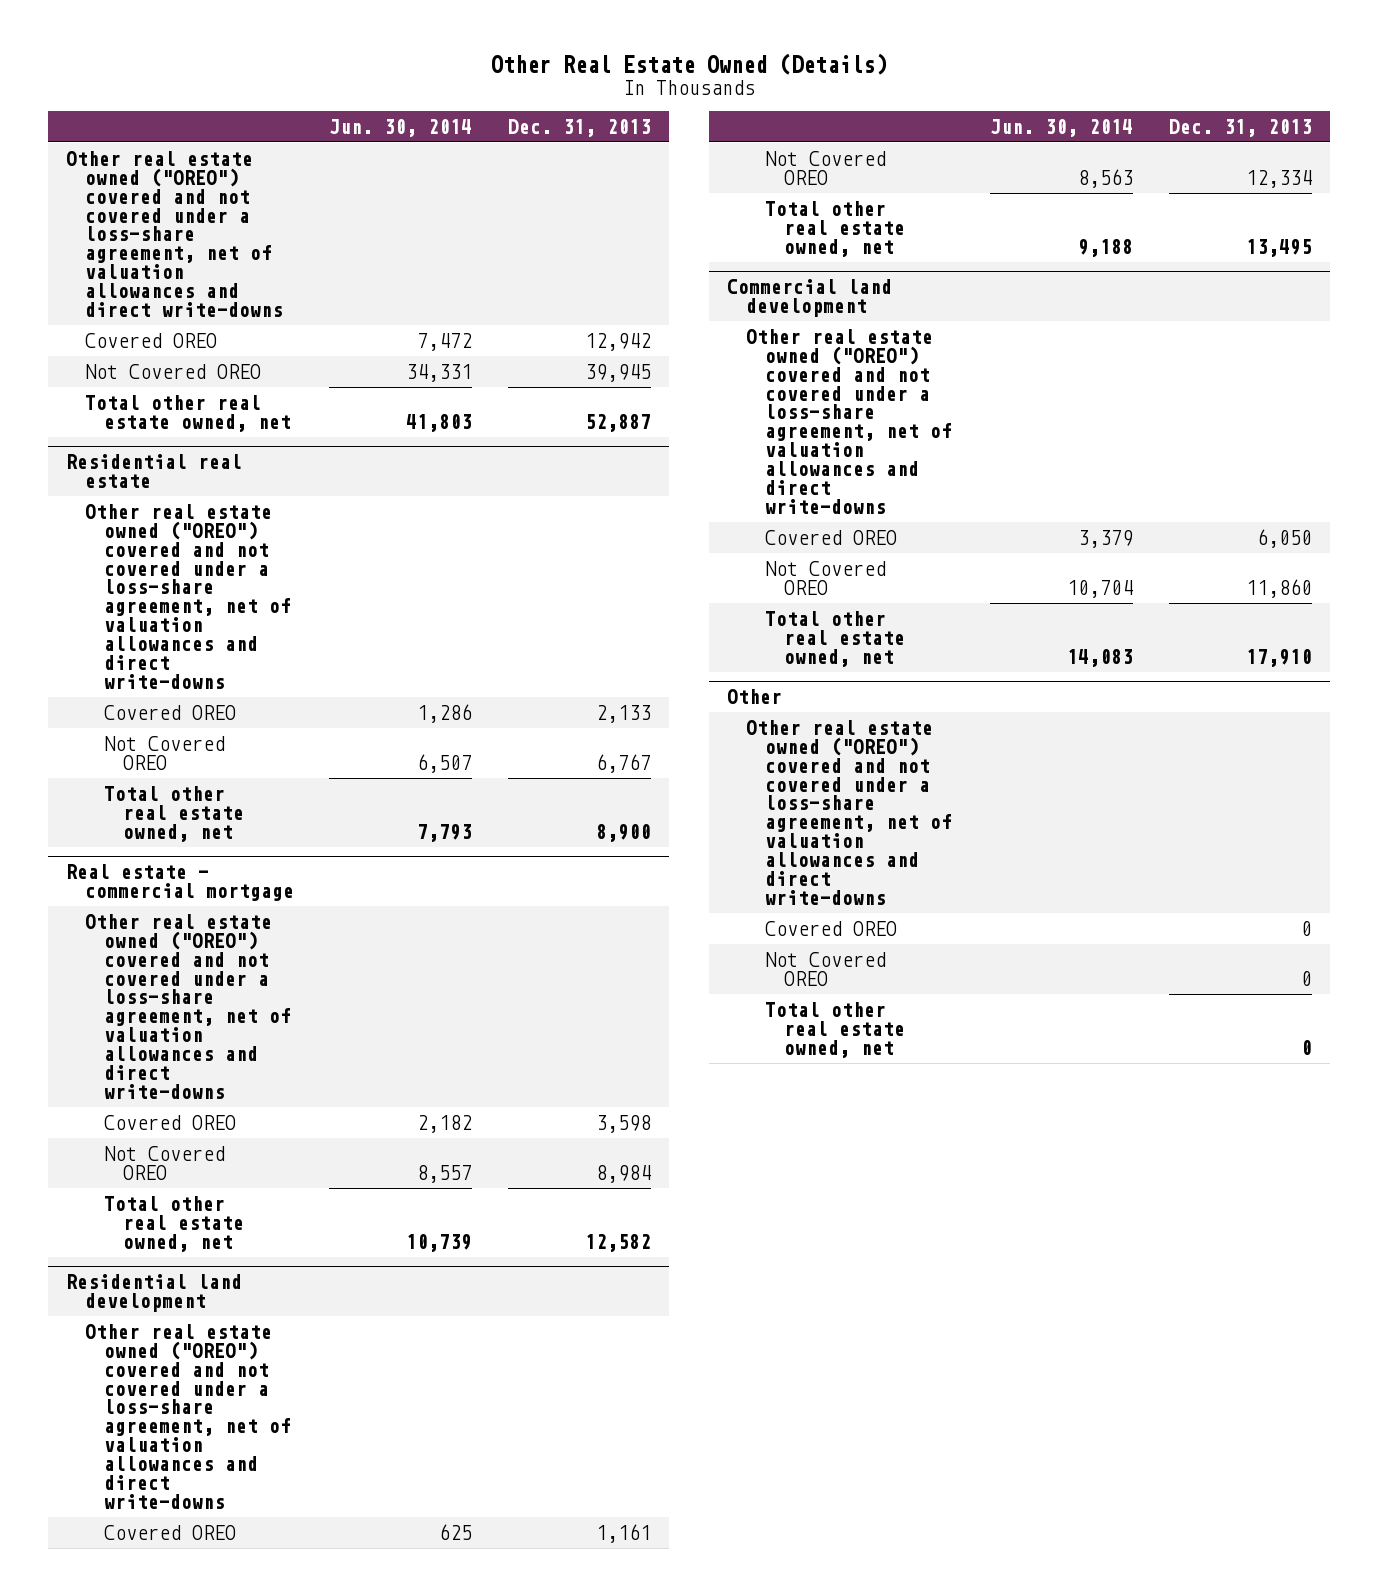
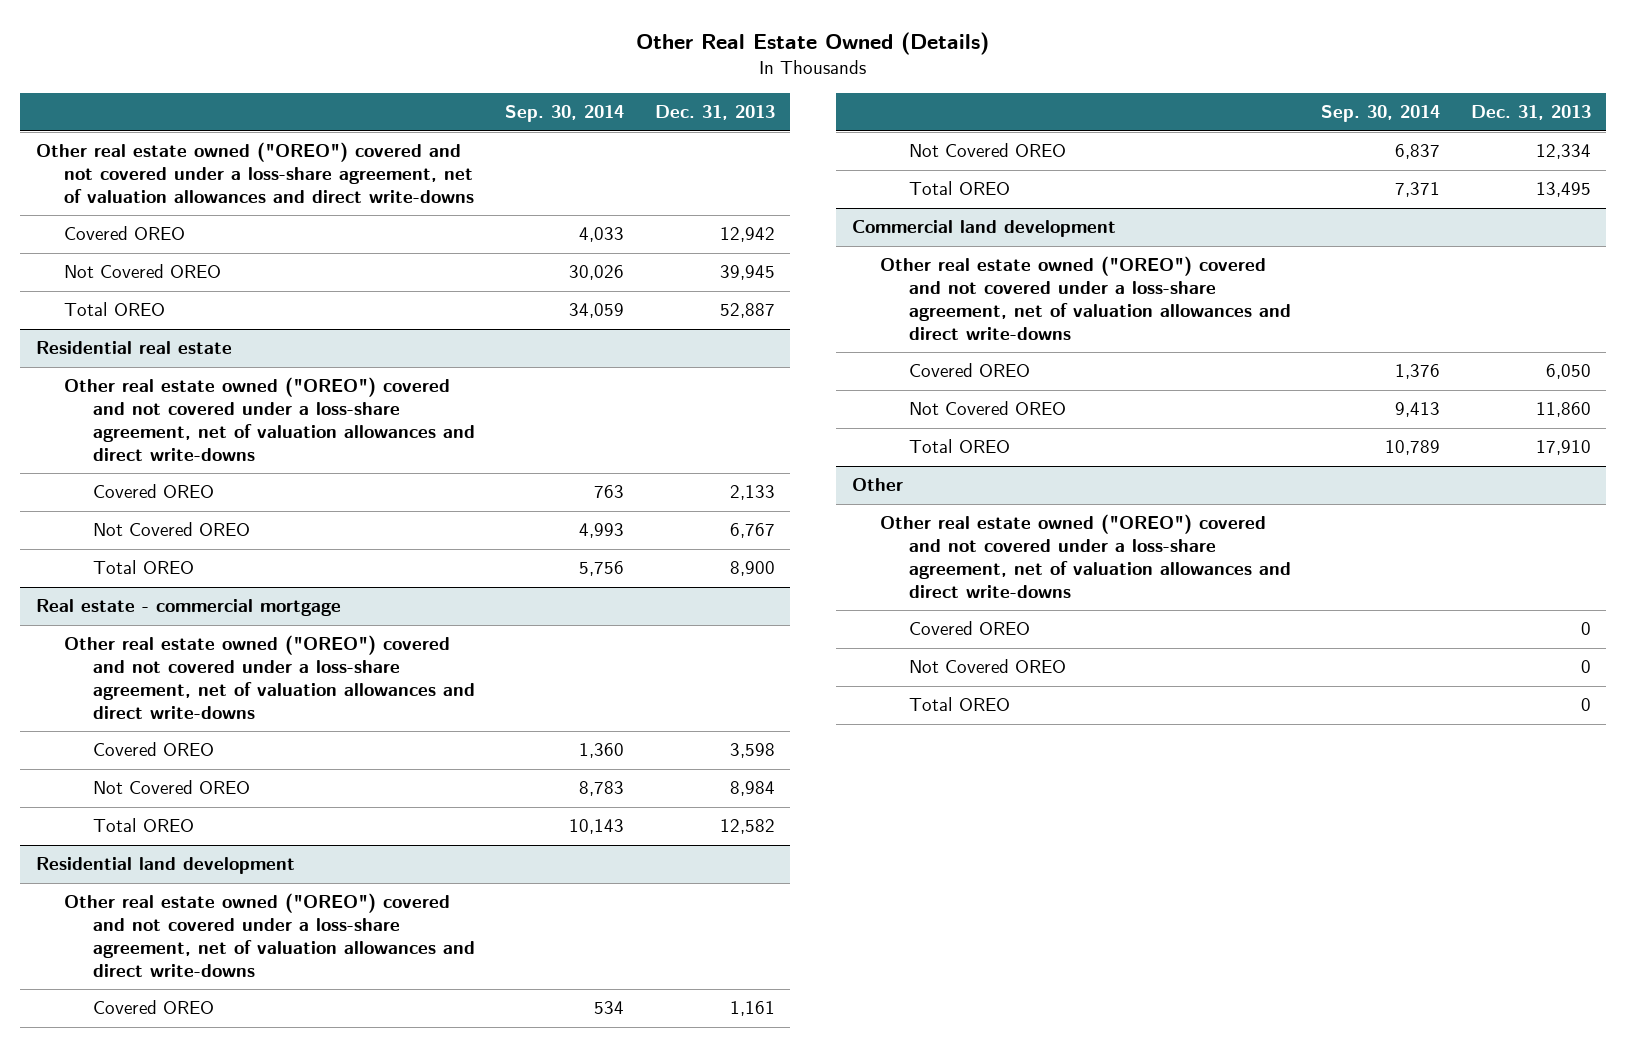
[329,118,473,137] Jun. 30, 2014 -> none
none -> [505,105,625,123] Sep. 30, 2014
[84,394,291,432] Total other real estate owned, net -> [64,302,166,317] Total OREO
[103,785,244,842] Total other real estate owned, net -> [93,560,195,575] Total OREO
[103,1195,244,1252] Total other real estate owned, net -> [93,818,195,833] Total OREO
[764,200,905,257] Total other real estate owned, net -> [909,181,1011,196] Total OREO
[764,610,905,667] Total other real estate owned, net -> [909,439,1011,454] Total OREO
[764,1001,905,1058] Total other real estate owned, net -> [909,697,1011,712] Total OREO

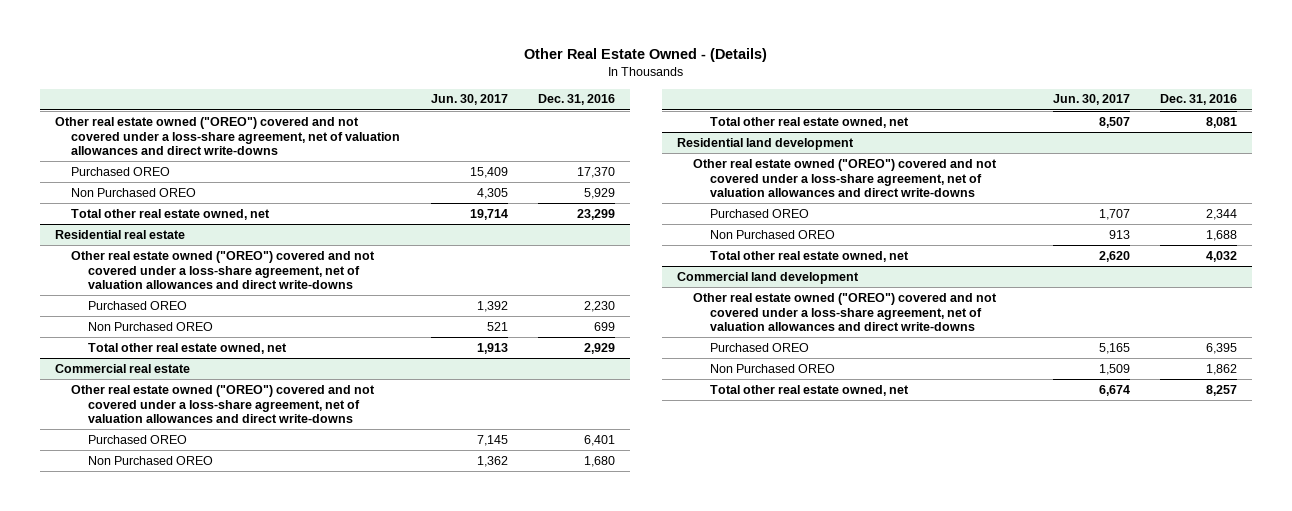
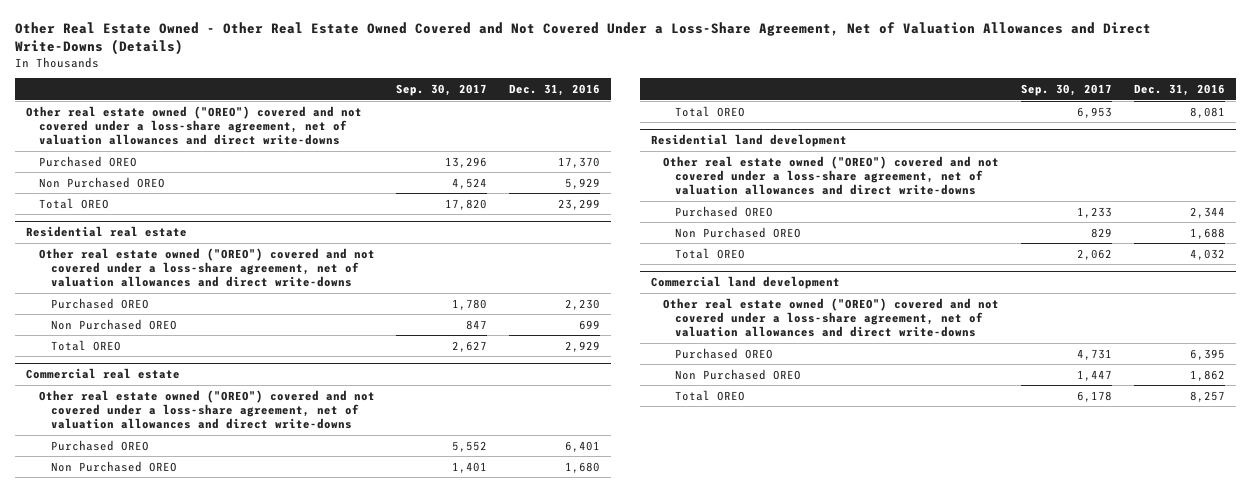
[523,48,767,63] Other Real Estate Owned - (Details) -> [15,22,1152,56] Other Real Estate Owned - Other Real Estate Owned Covered and Not Covered Under a Loss-Share Agreement, Net of Valuation Allowances and Direct Write-Downs (Details)
[430,94,508,106] Jun. 30, 2017 -> none
none -> [396,84,488,97] Sep. 30, 2017
[71,208,271,220] Total other real estate owned, net -> [38,197,109,209] Total OREO
[87,342,287,354] Total other real estate owned, net -> [50,339,121,351] Total OREO
[709,116,909,128] Total other real estate owned, net -> [675,105,746,117] Total OREO
[709,250,909,262] Total other real estate owned, net -> [675,247,746,259] Total OREO
[709,384,909,396] Total other real estate owned, net -> [675,389,746,401] Total OREO

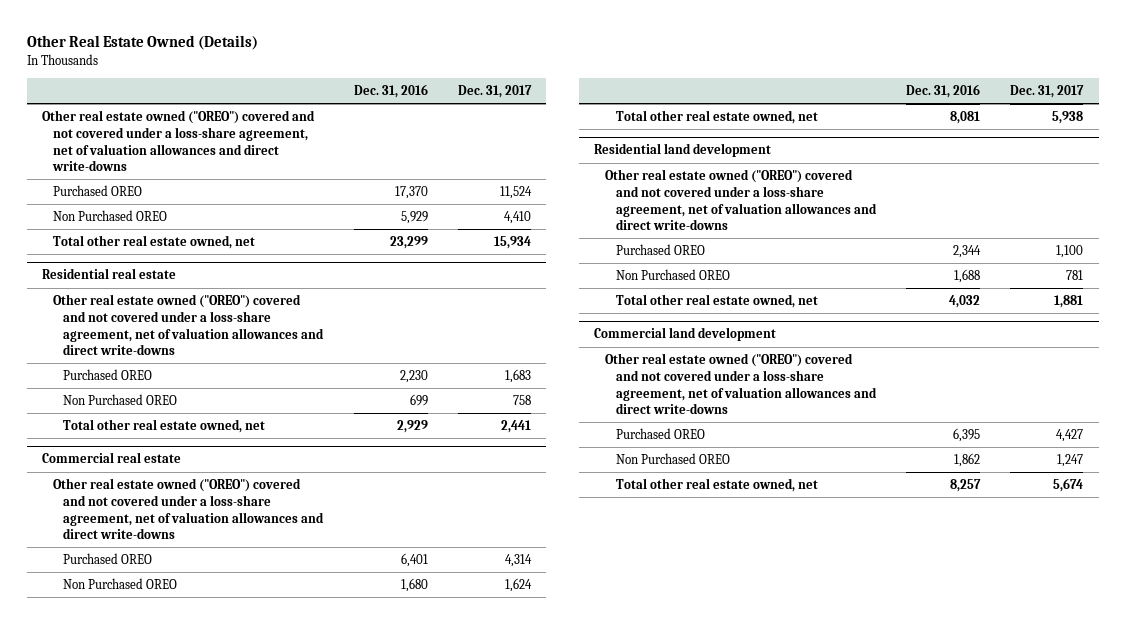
[15,22,1152,56] Other Real Estate Owned - Other Real Estate Owned Covered and Not Covered Under a Loss-Share Agreement, Net of Valuation Allowances and Direct Write-Downs (Details) -> [26,35,258,51] Other Real Estate Owned (Details)
[396,84,488,97] Sep. 30, 2017 -> none
none -> [458,84,533,98] Dec. 31, 2017
[38,197,109,209] Total OREO -> [52,235,255,250] Total other real estate owned, net
[50,339,121,351] Total OREO -> [63,419,266,434] Total other real estate owned, net
[675,105,746,117] Total OREO -> [615,110,818,125] Total other real estate owned, net
[675,247,746,259] Total OREO -> [615,294,818,309] Total other real estate owned, net
[675,389,746,401] Total OREO -> [615,478,818,493] Total other real estate owned, net

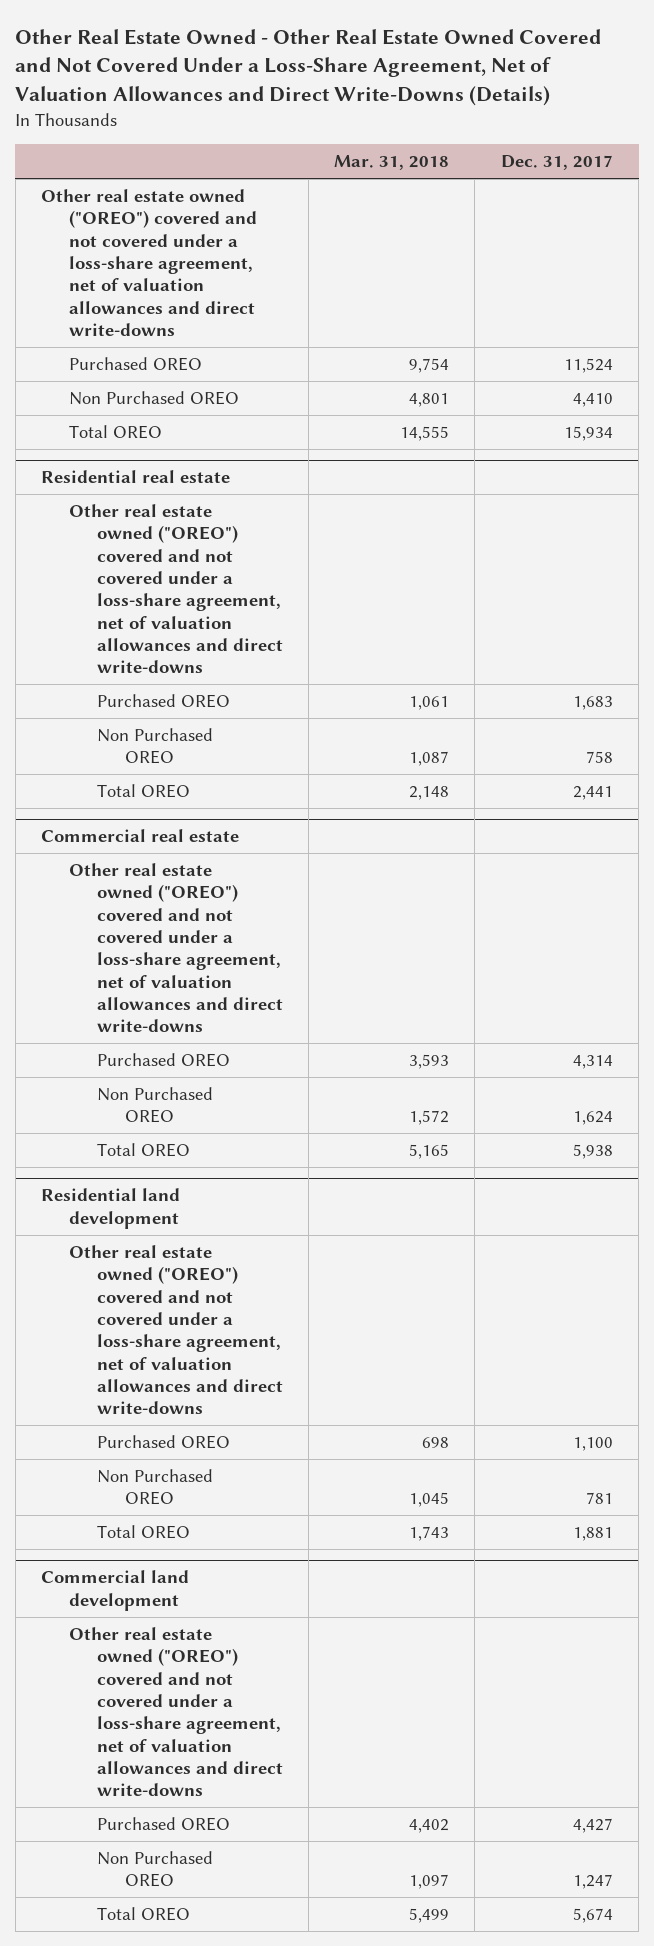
[26,35,258,51] Other Real Estate Owned (Details) -> [15,28,602,106] Other Real Estate Owned - Other Real Estate Owned Covered and Not Covered Under a Loss-Share Agreement, Net of Valuation Allowances and Direct Write-Downs (Details)
[353,83,428,98] Dec. 31, 2016 -> none
none -> [334,155,450,171] Mar. 31, 2018
[52,235,255,250] Total other real estate owned, net -> [68,425,162,440] Total OREO
[63,419,266,434] Total other real estate owned, net -> [96,784,190,799] Total OREO
[615,110,818,125] Total other real estate owned, net -> [96,1143,190,1158] Total OREO
[615,294,818,309] Total other real estate owned, net -> [96,1525,190,1540] Total OREO
[615,478,818,493] Total other real estate owned, net -> [96,1907,190,1922] Total OREO

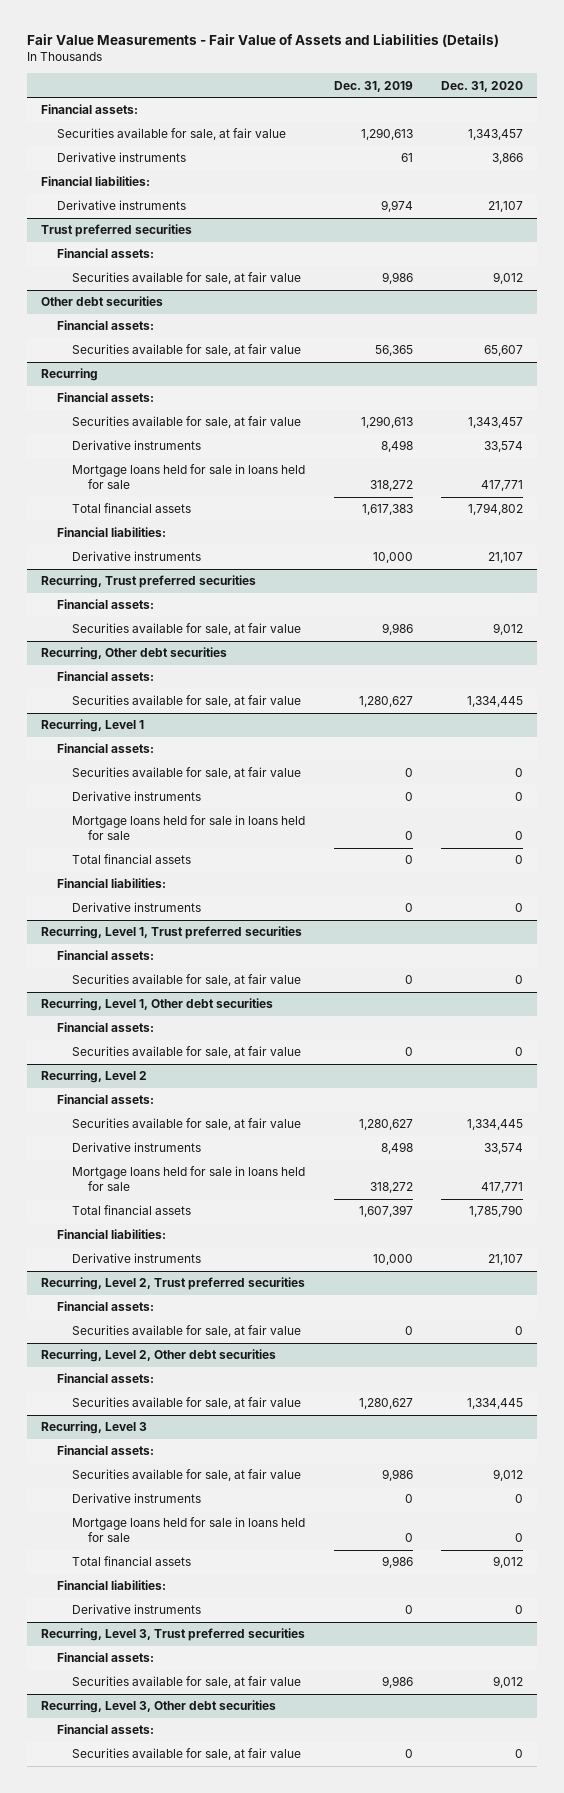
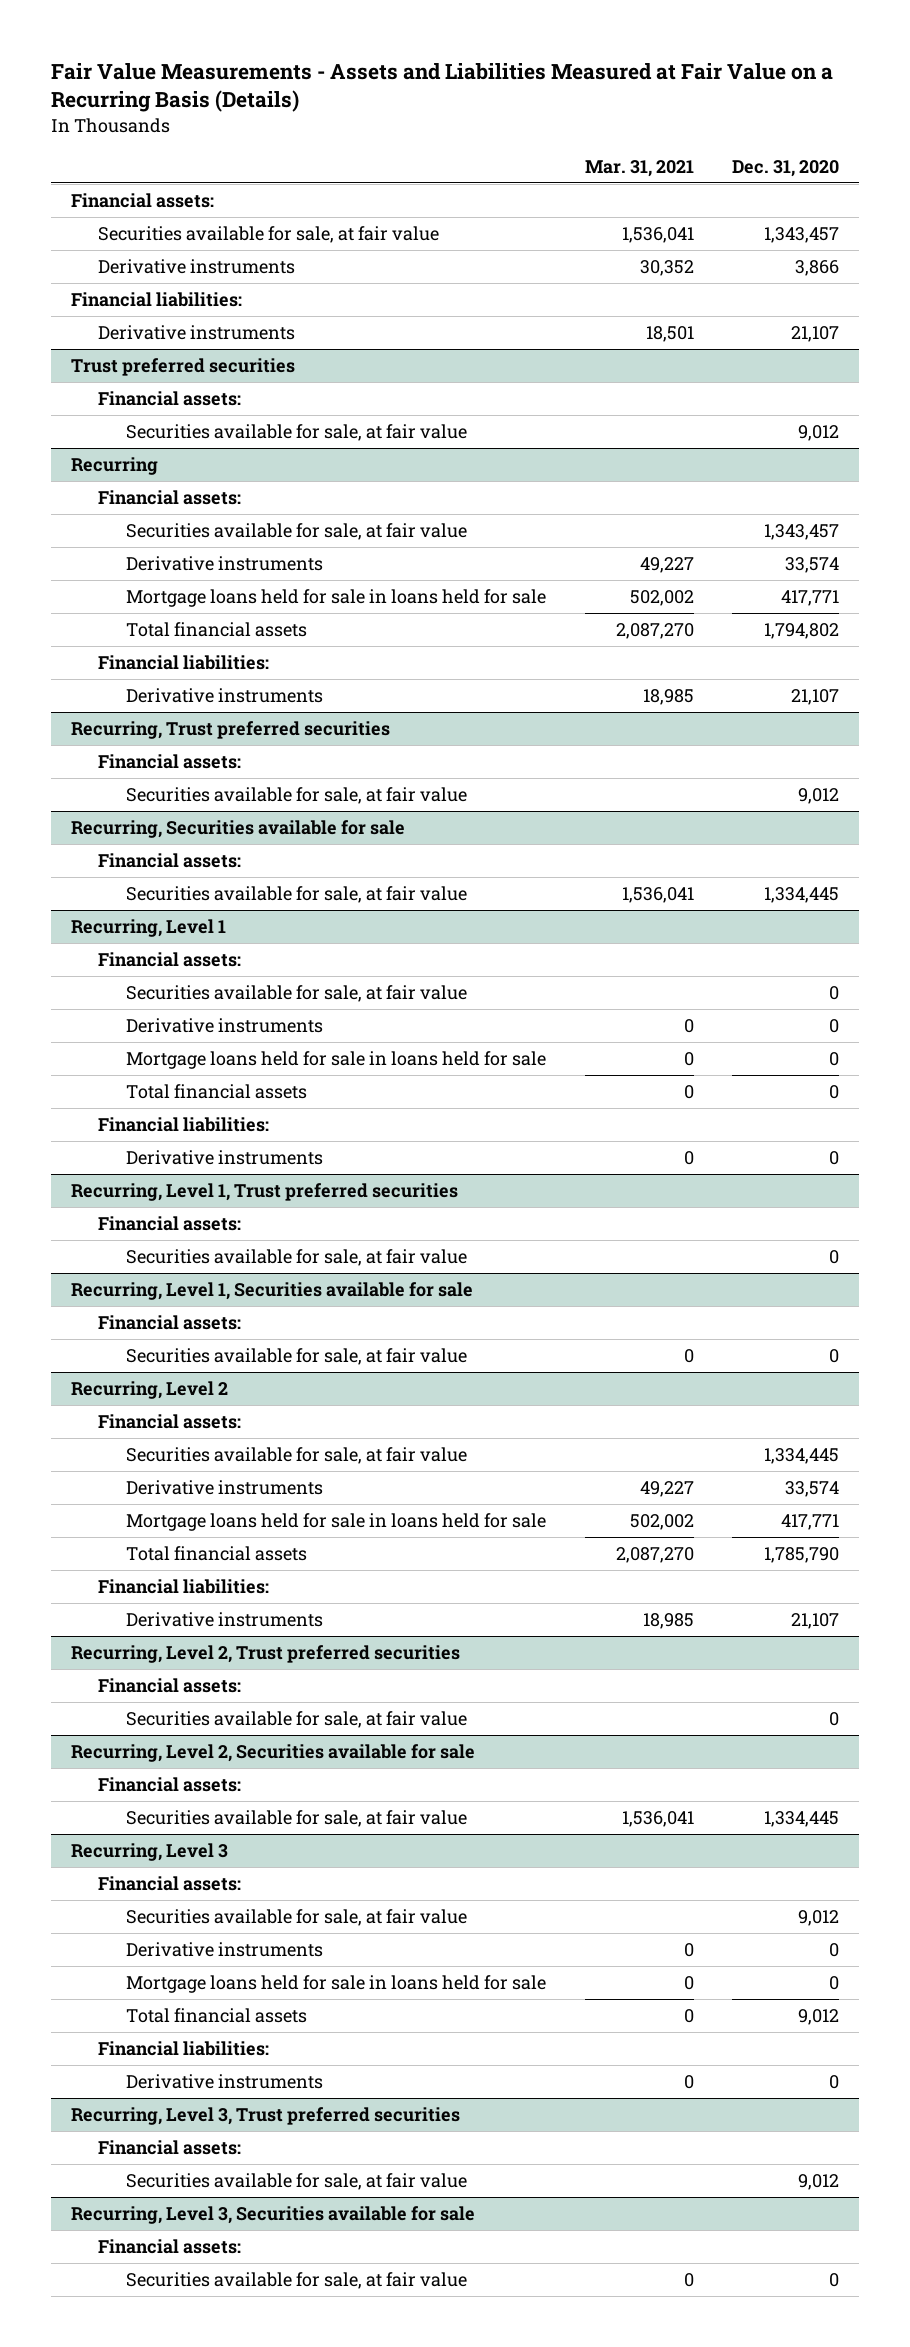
[26,34,499,48] Fair Value Measurements - Fair Value of Assets and Liabilities (Details) -> [51,63,834,113] Fair Value Measurements - Assets and Liabilities Measured at Fair Value on a Recurring Basis (Details)
[333,80,413,92] Dec. 31, 2019 -> none
none -> [584,159,694,177] Mar. 31, 2021
[40,296,163,307] Other debt securities -> none
[56,320,154,331] Financial assets: -> none
[72,344,302,357] Securities available for sale, at fair value -> none
[40,647,227,661] Recurring, Other debt securities -> none
none -> [70,819,405,838] Recurring, Securities available for sale
[40,998,273,1012] Recurring, Level 1, Other debt securities -> none
none -> [70,1281,473,1300] Recurring, Level 1, Securities available for sale
[40,1349,276,1363] Recurring, Level 2, Other debt securities -> none
none -> [70,1743,475,1762] Recurring, Level 2, Securities available for sale
[40,1700,276,1714] Recurring, Level 3, Other debt securities -> none
none -> [70,2205,475,2224] Recurring, Level 3, Securities available for sale

